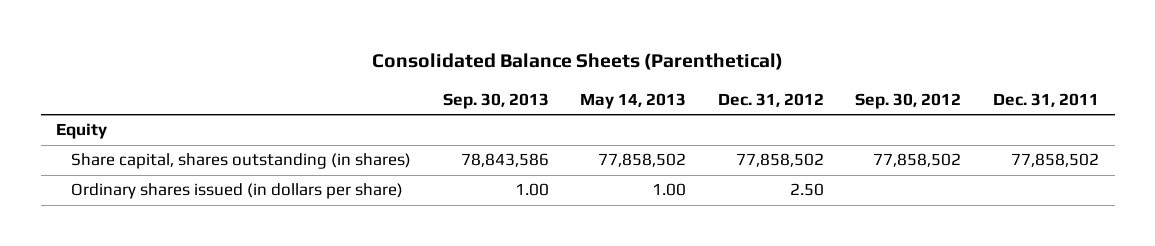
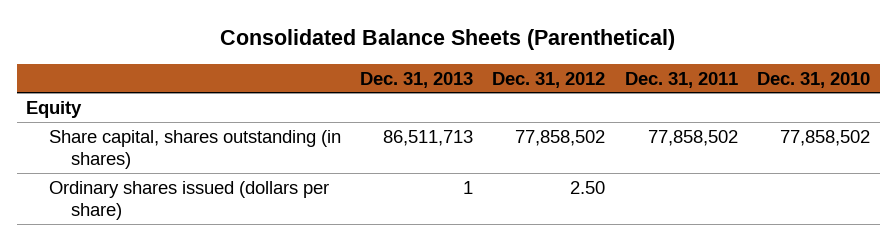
[442,92,549,109] Sep. 30, 2013 -> none
[580,92,687,109] May 14, 2013 -> none
[855,92,962,109] Sep. 30, 2012 -> none
none -> [360,71,474,88] Dec. 31, 2013
none -> [757,71,871,88] Dec. 31, 2010
[71,183,404,200] Ordinary shares issued (in dollars per share) -> [48,180,329,220] Ordinary shares issued (dollars per share)

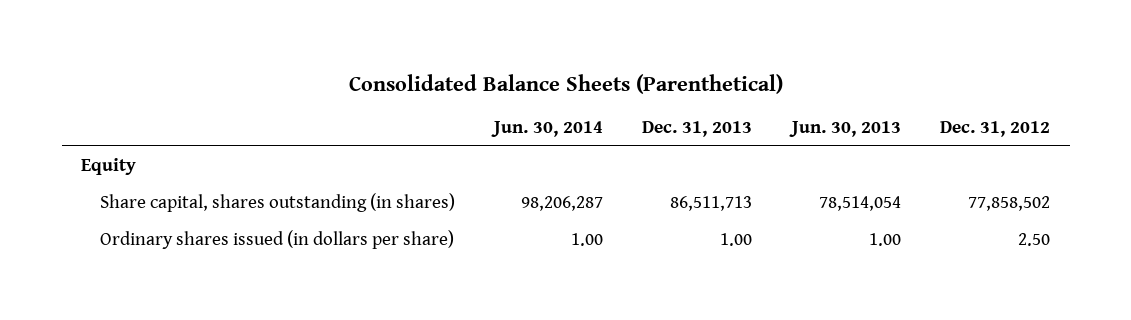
[624,71,738,88] Dec. 31, 2011 -> none
[757,71,871,88] Dec. 31, 2010 -> none
none -> [490,121,603,138] Jun. 30, 2014
none -> [788,121,901,138] Jun. 30, 2013
[48,180,329,220] Ordinary shares issued (dollars per share) -> [99,230,454,250] Ordinary shares issued (in dollars per share)
[463,180,474,194] 1 -> [720,233,753,247] 1.00

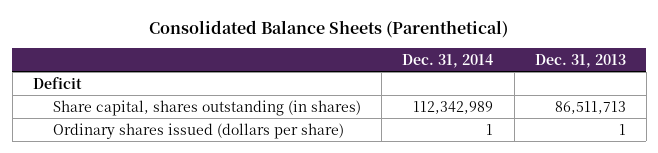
[490,121,603,138] Jun. 30, 2014 -> none
[788,121,901,138] Jun. 30, 2013 -> none
[940,121,1051,138] Dec. 31, 2012 -> none
none -> [402,53,494,68] Dec. 31, 2014
[81,158,137,176] Equity -> [32,76,82,89] Deficit
[99,230,454,250] Ordinary shares issued (in dollars per share) -> [53,122,345,139] Ordinary shares issued (dollars per share)
[720,233,753,247] 1.00 -> [618,123,626,135] 1

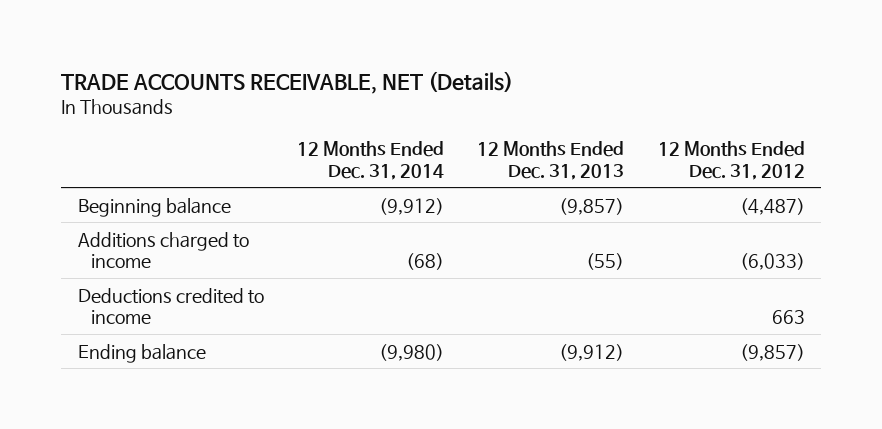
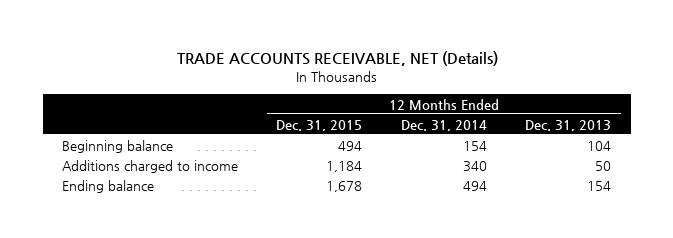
[657,140,805,180] 12 Months Ended Dec. 31, 2012 -> none
none -> [276,119,363,131] Dec. 31, 2015
[77,287,264,325] Deductions credited to income -> none
[379,197,445,215] (9,912) -> [462,140,487,151] 154
[559,197,625,215] (9,857) -> [587,140,612,151] 104
[406,253,445,271] (68) -> [462,160,487,172] 340
[586,253,625,271] (55) -> [595,160,612,171] 50
[379,343,445,361] (9,980) -> [462,180,487,191] 494
[559,343,625,361] (9,912) -> [587,180,612,191] 154

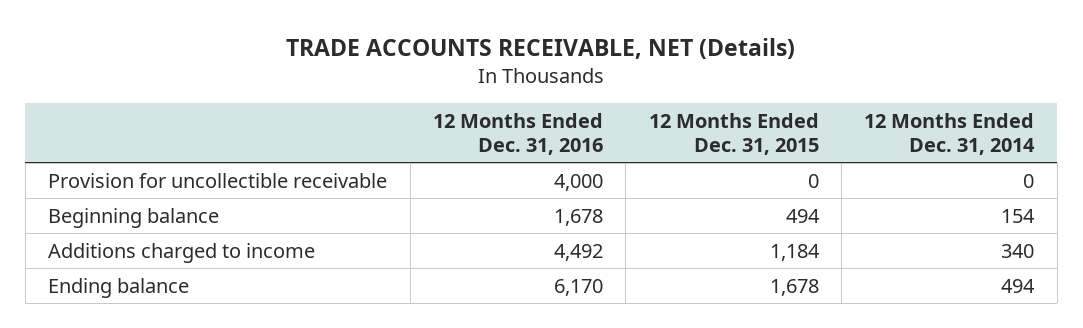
[525,119,612,131] Dec. 31, 2013 -> none
none -> [432,112,603,155] 12 Months Ended Dec. 31, 2016
none -> [48,172,388,188] Provision for uncollectible receivable

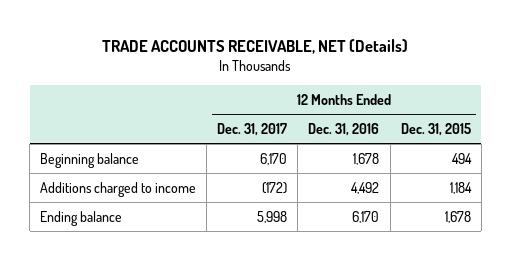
[864,112,1036,155] 12 Months Ended Dec. 31, 2014 -> none
none -> [217,123,288,137] Dec. 31, 2017
[48,172,388,188] Provision for uncollectible receivable -> none

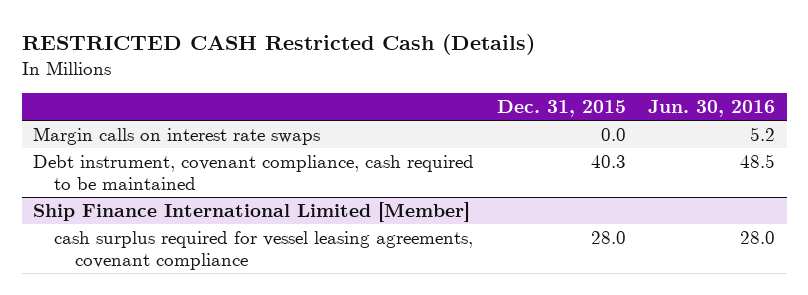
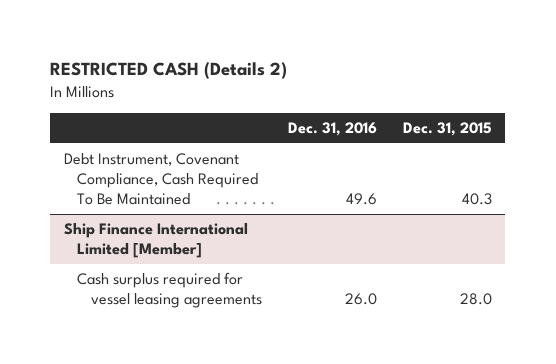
[21,34,535,56] RESTRICTED CASH Restricted Cash (Details) -> [50,62,288,80] RESTRICTED CASH (Details 2)
[648,100,776,118] Jun. 30, 2016 -> none
none -> [288,122,378,137] Dec. 31, 2016
[32,127,320,146] Margin calls on interest rate swaps -> none
[32,155,474,190] Debt instrument, covenant compliance, cash required to be maintained -> [63,153,259,206] Debt Instrument, Covenant Compliance, Cash Required To Be Maintained
[53,231,473,270] cash surplus required for vessel leasing agreements, covenant compliance -> [77,272,262,309] Cash surplus required for vessel leasing agreements

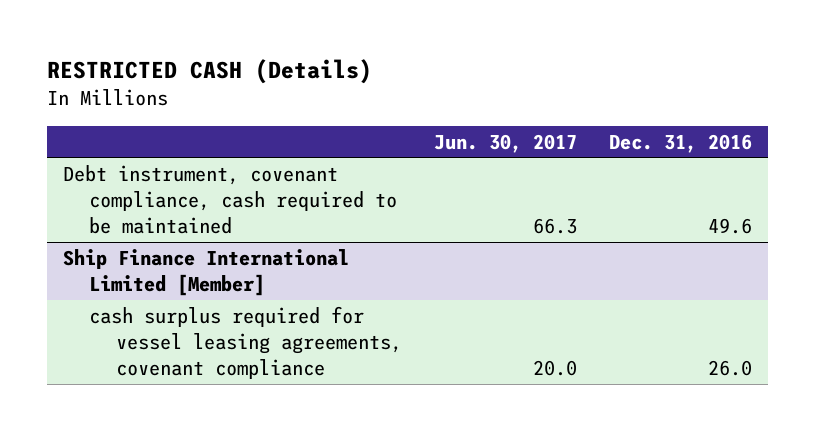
[50,62,288,80] RESTRICTED CASH (Details 2) -> [47,59,373,85] RESTRICTED CASH (Details)
[403,122,493,137] Dec. 31, 2015 -> none
none -> [433,133,577,153] Jun. 30, 2017
[63,153,259,206] Debt Instrument, Covenant Compliance, Cash Required To Be Maintained -> [63,164,398,234] Debt instrument, covenant compliance, cash required to be maintained
[77,272,262,309] Cash surplus required for vessel leasing agreements -> [89,305,402,379] cash surplus required for vessel leasing agreements, covenant compliance

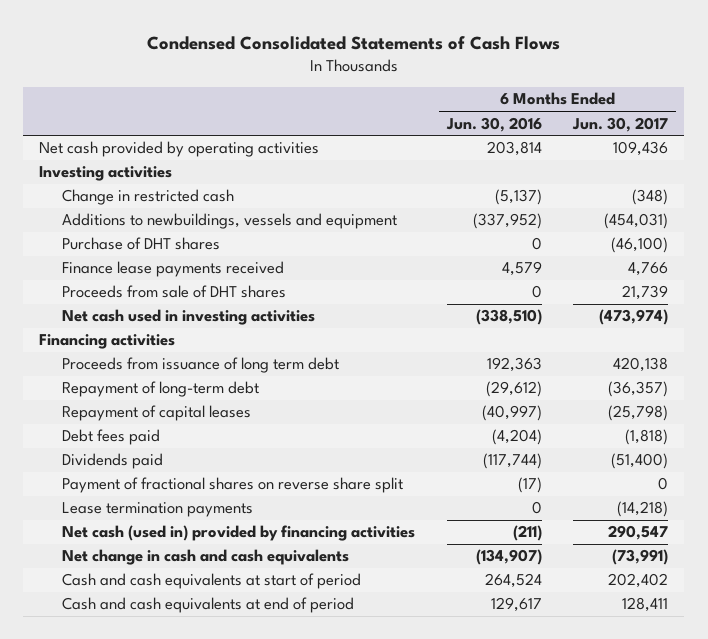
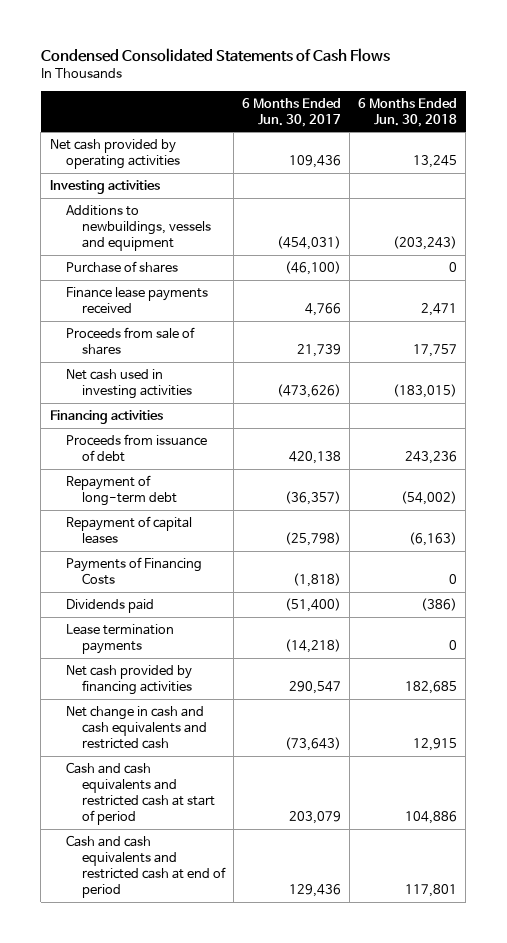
[445,116,542,132] Jun. 30, 2016 -> none
none -> [358,97,458,127] 6 Months Ended Jun. 30, 2018
[61,189,234,206] Change in restricted cash -> none
[61,237,220,251] Purchase of DHT shares -> [65,260,178,273] Purchase of shares
[61,285,286,299] Proceeds from sale of DHT shares -> [65,326,195,355] Proceeds from sale of shares
[599,309,669,326] (473,974) -> [276,383,341,398] (473,626)
[61,357,339,374] Proceeds from issuance of long term debt -> [65,433,207,462] Proceeds from issuance of debt
[61,429,160,446] Debt fees paid -> [65,556,202,585] Payments of Financing Costs
[61,477,403,494] Payment of fractional shares on reverse share split -> none
[61,525,415,542] Net cash (used in) provided by financing activities -> [65,664,192,695] Net cash provided by financing activities
[61,549,349,566] Net change in cash and cash equivalents -> [65,705,207,749] Net change in cash and cash equivalents and restricted cash
[612,549,669,566] (73,991) -> [284,736,341,751] (73,643)
[61,573,361,590] Cash and cash equivalents at start of period -> [65,761,215,825] Cash and cash equivalents and restricted cash at start of period
[608,573,669,589] 202,402 -> [288,810,341,824] 203,079
[61,597,354,614] Cash and cash equivalents at end of period -> [65,834,226,898] Cash and cash equivalents and restricted cash at end of period
[622,597,669,613] 128,411 -> [288,883,341,897] 129,436

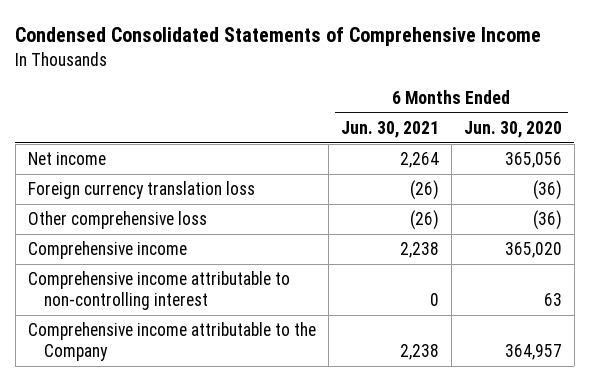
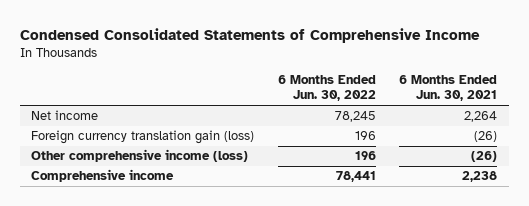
[463,120,562,138] Jun. 30, 2020 -> none
none -> [277,74,376,102] 6 Months Ended Jun. 30, 2022
[27,181,255,200] Foreign currency translation loss -> [31,130,255,145] Foreign currency translation gain (loss)
[27,211,207,230] Other comprehensive loss -> [31,149,249,163] Other comprehensive income (loss)
[27,271,290,311] Comprehensive income attributable to non-controlling interest -> none
[27,322,316,362] Comprehensive income attributable to the Company -> none

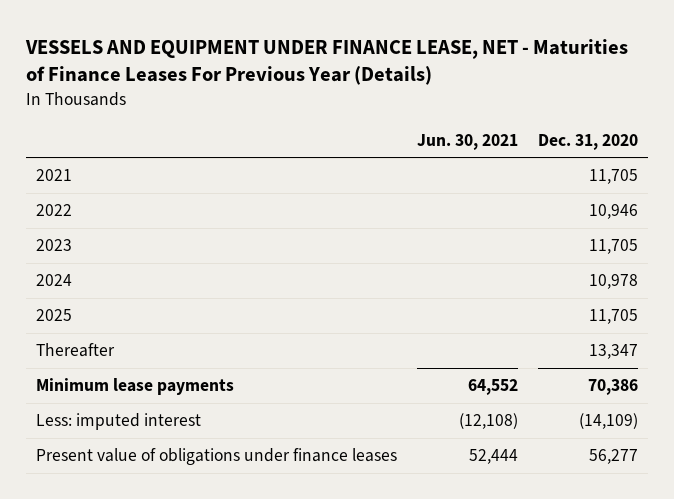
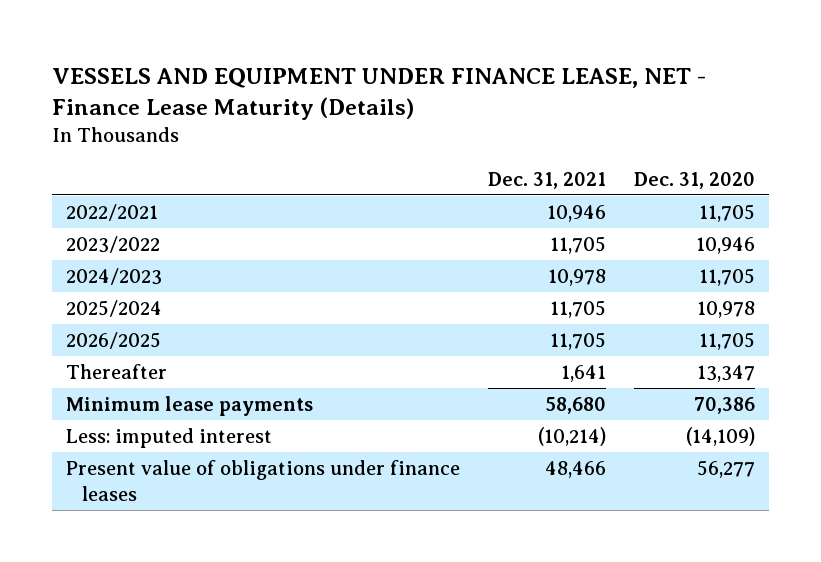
[24,38,628,86] VESSELS AND EQUIPMENT UNDER FINANCE LEASE, NET - Maturities of Finance Leases For Previous Year (Details) -> [52,67,707,121] VESSELS AND EQUIPMENT UNDER FINANCE LEASE, NET - Finance Lease Maturity (Details)
[417,133,519,150] Jun. 30, 2021 -> none
none -> [488,171,607,189] Dec. 31, 2021
[36,169,73,182] 2021 -> [66,204,159,222] 2022/2021
[36,204,73,217] 2022 -> [66,236,161,254] 2023/2022
[36,239,73,252] 2023 -> [66,268,163,286] 2024/2023
[36,274,73,287] 2024 -> [66,300,163,318] 2025/2024
[36,309,73,322] 2025 -> [66,332,162,350] 2026/2025

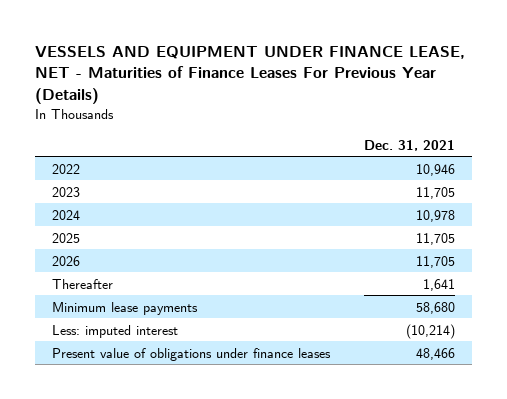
[52,67,707,121] VESSELS AND EQUIPMENT UNDER FINANCE LEASE, NET - Finance Lease Maturity (Details) -> [34,45,465,105] VESSELS AND EQUIPMENT UNDER FINANCE LEASE, NET - Maturities of Finance Leases For Previous Year (Details)
[633,171,755,189] Dec. 31, 2020 -> none
[66,204,159,222] 2022/2021 -> [51,163,80,174] 2022
[66,236,161,254] 2023/2022 -> [51,186,80,197] 2023
[66,268,163,286] 2024/2023 -> [51,209,80,220] 2024
[66,300,163,318] 2025/2024 -> [51,232,80,243] 2025
[66,332,162,350] 2026/2025 -> [51,255,80,266] 2026

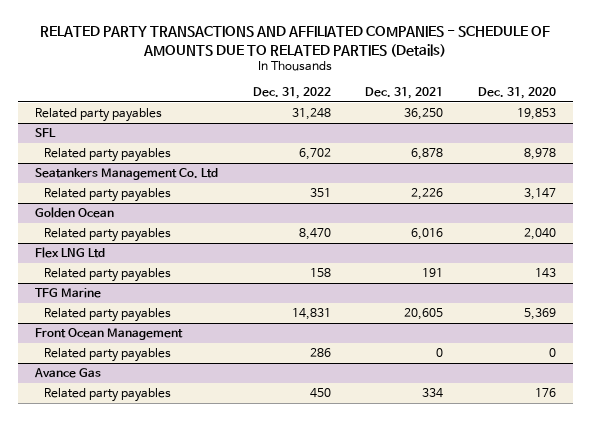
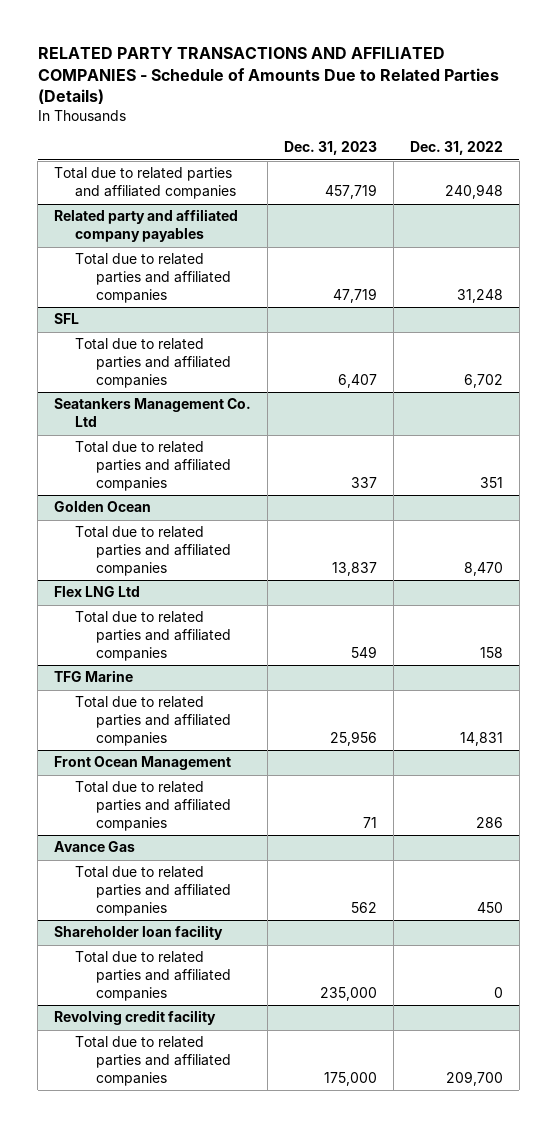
[40,26,551,57] RELATED PARTY TRANSACTIONS AND AFFILIATED COMPANIES - SCHEDULE OF AMOUNTS DUE TO RELATED PARTIES (Details) -> [37,47,499,105] RELATED PARTY TRANSACTIONS AND AFFILIATED COMPANIES - Schedule of Amounts Due to Related Parties (Details)
[365,87,444,100] Dec. 31, 2021 -> none
[477,87,556,100] Dec. 31, 2020 -> none
none -> [284,141,378,156] Dec. 31, 2023
none -> [54,167,236,200] Total due to related parties and affiliated companies
none -> [54,209,239,243] Related party and affiliated company payables
[35,108,163,123] Related party payables -> [74,253,231,304] Total due to related parties and affiliated companies
[43,148,171,163] Related party payables -> [74,338,231,389] Total due to related parties and affiliated companies
[43,188,171,203] Related party payables -> [74,441,231,492] Total due to related parties and affiliated companies
[43,228,171,243] Related party payables -> [74,526,231,577] Total due to related parties and affiliated companies
[43,268,171,283] Related party payables -> [74,611,231,662] Total due to related parties and affiliated companies
[43,308,171,323] Related party payables -> [74,696,231,747] Total due to related parties and affiliated companies
[43,348,171,363] Related party payables -> [74,781,231,832] Total due to related parties and affiliated companies
[43,388,171,403] Related party payables -> none
none -> [74,866,231,917] Total due to related parties and affiliated companies
none -> [54,925,224,941] Shareholder loan facility
none -> [74,951,231,1002] Total due to related parties and affiliated companies
none -> [54,1010,217,1026] Revolving credit facility
none -> [74,1036,231,1087] Total due to related parties and affiliated companies

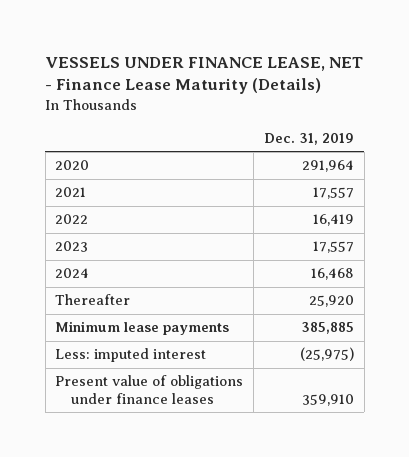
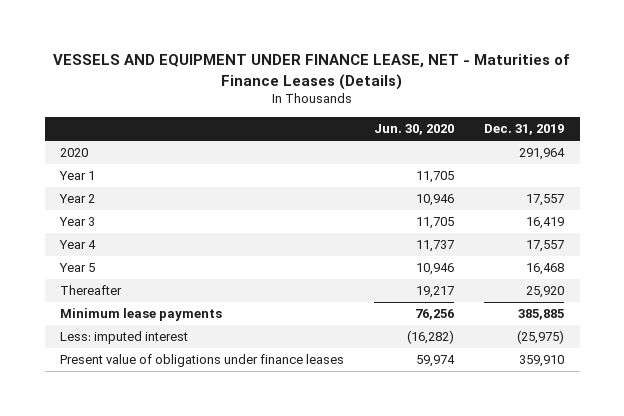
[45,56,364,95] VESSELS UNDER FINANCE LEASE, NET - Finance Lease Maturity (Details) -> [53,54,571,90] VESSELS AND EQUIPMENT UNDER FINANCE LEASE, NET - Maturities of Finance Leases (Details)
none -> [374,123,455,135] Jun. 30, 2020
none -> [58,171,95,181] Year 1
[55,187,87,198] 2021 -> [58,194,95,204] Year 2
[55,214,89,225] 2022 -> [58,217,95,227] Year 3
[55,241,89,253] 2023 -> [58,240,96,250] Year 4
[55,268,90,279] 2024 -> [58,263,95,273] Year 5

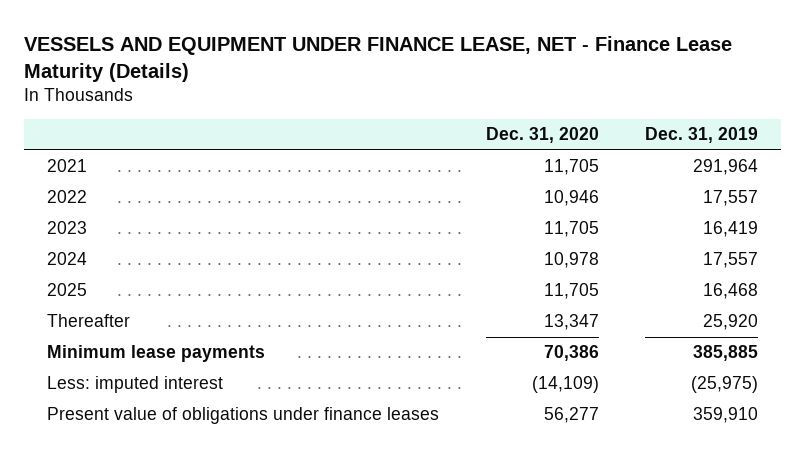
[53,54,571,90] VESSELS AND EQUIPMENT UNDER FINANCE LEASE, NET - Maturities of Finance Leases (Details) -> [23,35,732,82] VESSELS AND EQUIPMENT UNDER FINANCE LEASE, NET - Finance Lease Maturity (Details)
[374,123,455,135] Jun. 30, 2020 -> none
none -> [485,127,599,144] Dec. 31, 2020
[58,171,95,181] Year 1 -> none
[59,148,88,158] 2020 -> [47,159,88,173] 2021
[58,194,95,204] Year 2 -> [47,190,88,204] 2022
[58,217,95,227] Year 3 -> [47,221,88,235] 2023
[58,240,96,250] Year 4 -> [47,252,88,266] 2024
[58,263,95,273] Year 5 -> [47,283,88,297] 2025

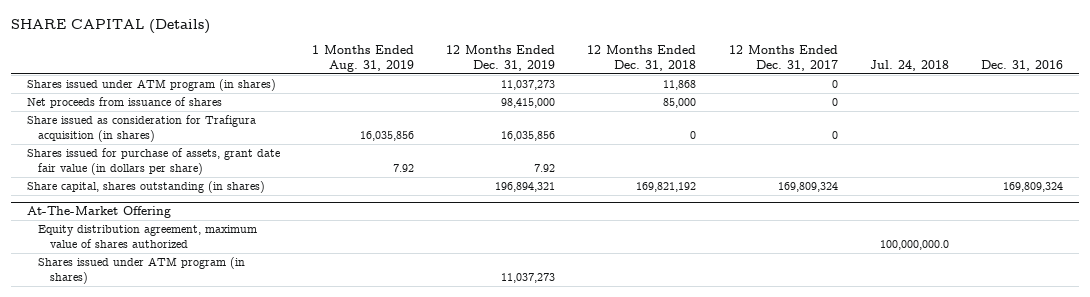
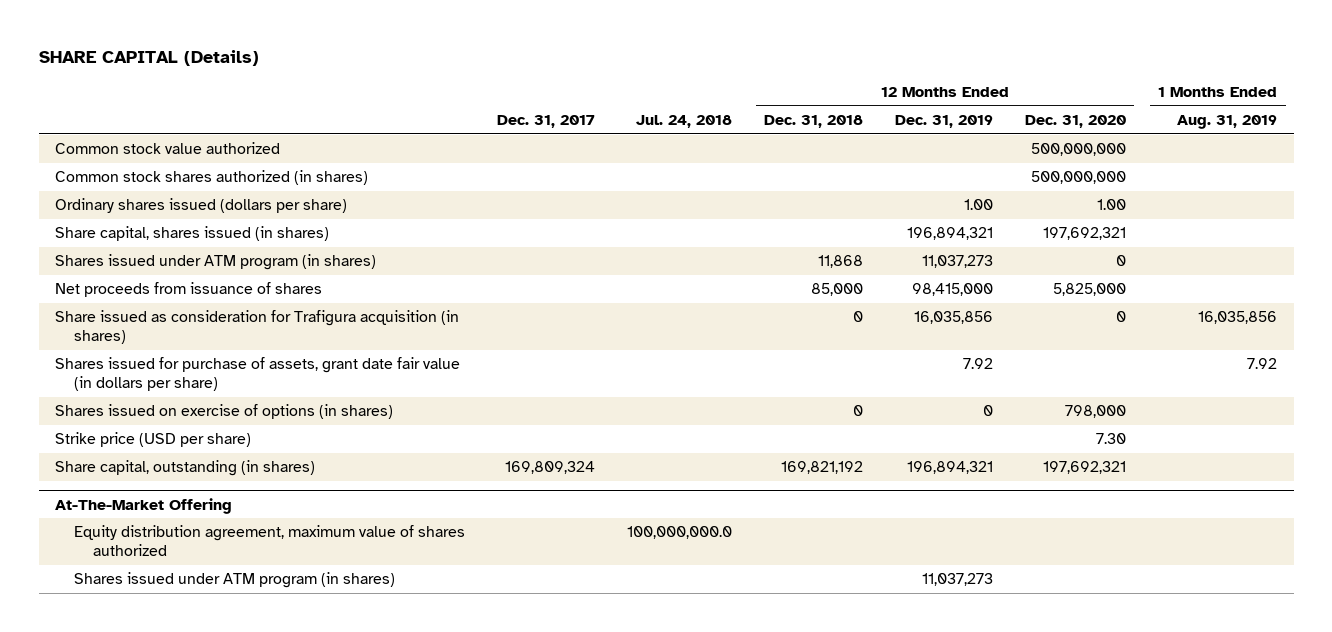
[728,45,838,71] 12 Months Ended Dec. 31, 2017 -> none
[981,59,1064,71] Dec. 31, 2016 -> none
none -> [496,115,595,129] Dec. 31, 2017
none -> [1025,115,1127,129] Dec. 31, 2020
none -> [54,142,280,155] Common stock value authorized
none -> [54,170,368,186] Common stock shares authorized (in shares)
none -> [54,198,347,214] Ordinary shares issued (dollars per share)
none -> [54,226,329,242] Share capital, shares issued (in shares)
none -> [54,404,393,420] Shares issued on exercise of options (in shares)
none -> [54,432,251,448] Strike price (USD per share)
[26,181,265,194] Share capital, shares outstanding (in shares) -> [54,460,315,477] Share capital, outstanding (in shares)

